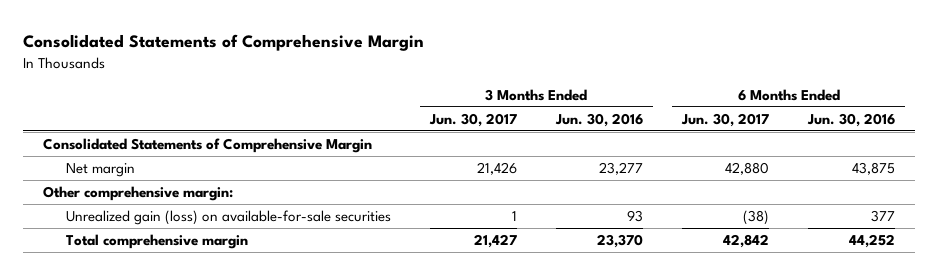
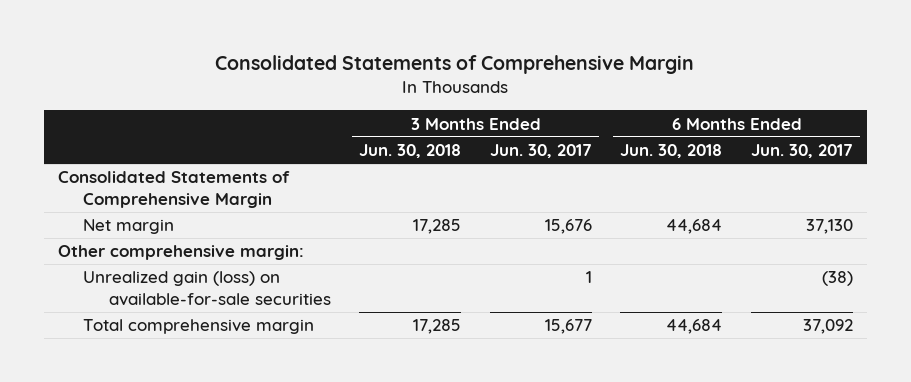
[555,112,644,127] Jun. 30, 2016 -> none
[807,112,896,127] Jun. 30, 2016 -> none
none -> [359,144,462,159] Jun. 30, 2018
none -> [620,144,723,159] Jun. 30, 2018
[476,162,517,176] 21,426 -> [544,219,592,235] 15,676
[725,162,770,176] 42,880 -> [805,219,853,235] 37,130
[473,234,517,249] 21,427 -> [544,319,592,335] 15,677
[723,234,770,249] 42,842 -> [802,319,853,335] 37,092

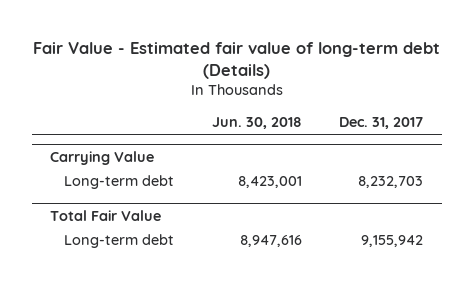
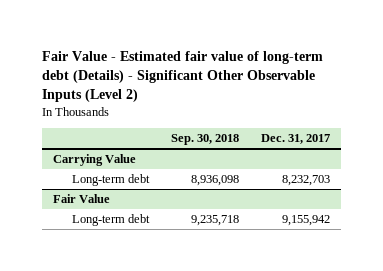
[32,41,440,79] Fair Value - Estimated fair value of long-term debt (Details) -> [41,50,323,103] Fair Value - Estimated fair value of long-term debt (Details) - Significant Other Observable Inputs (Level 2)
[211,116,302,129] Jun. 30, 2018 -> none
none -> [171,134,240,146] Sep. 30, 2018
[50,209,162,221] Total Fair Value -> [52,193,110,203] Fair Value

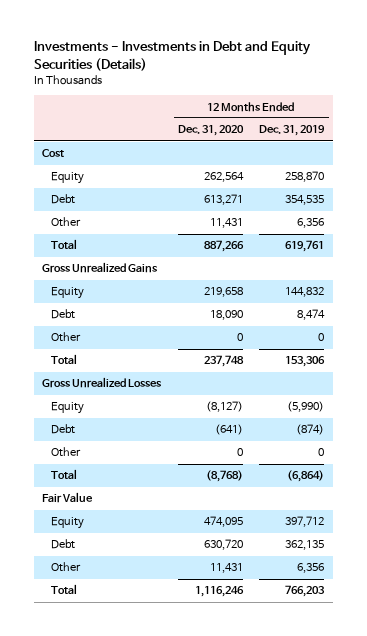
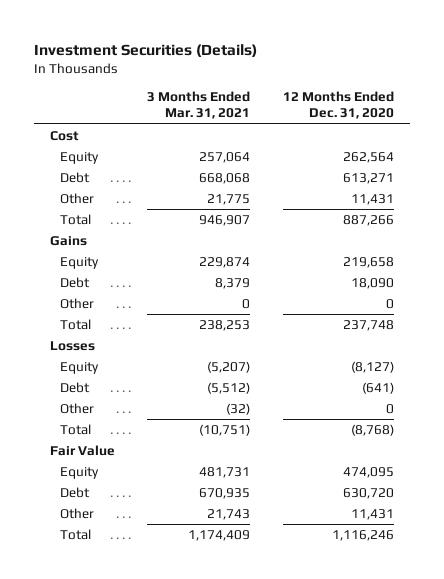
[33,41,311,71] Investments - Investments in Debt and Equity Securities (Details) -> [34,44,258,58] Investment Securities (Details)
[259,125,326,137] Dec. 31, 2019 -> none
none -> [147,91,251,120] 3 Months Ended Mar. 31, 2021
[42,262,159,274] Gross Unrealized Gains -> [50,236,88,247] Gains
[42,377,163,389] Gross Unrealized Losses -> [50,341,96,352] Losses

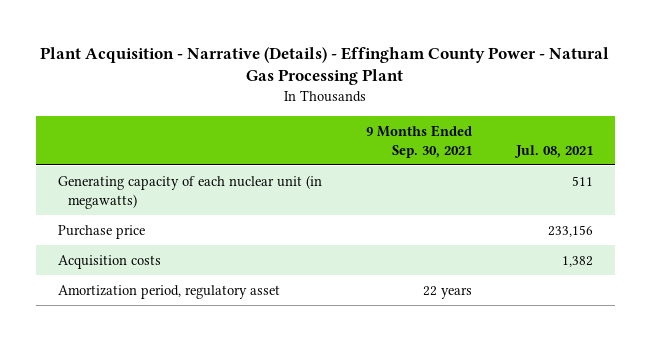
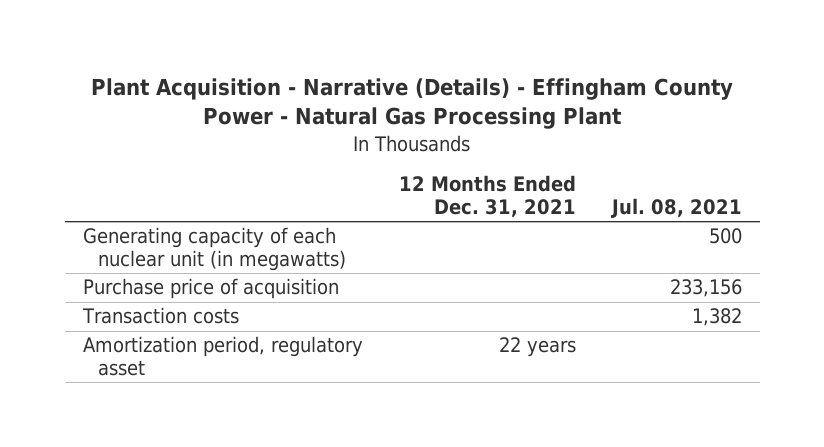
[365,124,472,158] 9 Months Ended Sep. 30, 2021 -> none
none -> [398,175,576,217] 12 Months Ended Dec. 31, 2021
[571,175,593,186] 511 -> [708,228,742,245] 500
[57,224,145,239] Purchase price -> [82,278,339,300] Purchase price of acquisition
[57,254,161,269] Acquisition costs -> [81,307,239,325] Transaction costs

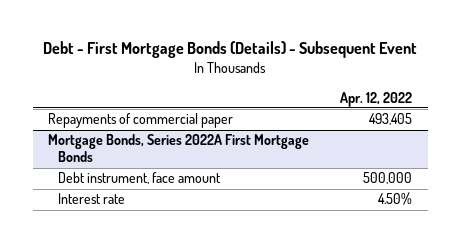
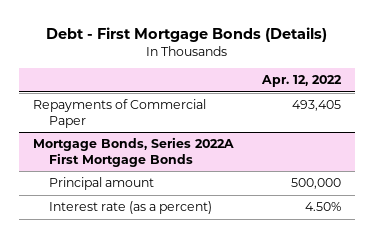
[43,41,418,59] Debt - First Mortgage Bonds (Details) - Subsequent Event -> [46,26,328,42] Debt - First Mortgage Bonds (Details)
[48,113,234,129] Repayments of commercial paper -> [33,99,207,128] Repayments of Commercial Paper
[58,172,222,185] Debt instrument, face amount -> [49,177,155,191] Principal amount
[58,193,126,205] Interest rate -> [49,201,213,215] Interest rate (as a percent)

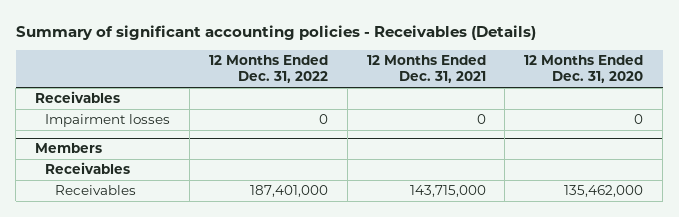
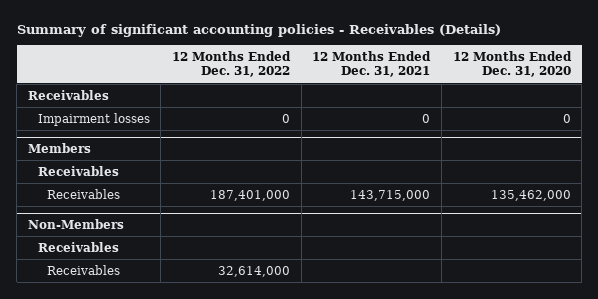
none -> [27,218,124,229] Non-Members
none -> [37,241,119,252] Receivables
none -> [47,264,121,275] Receivables

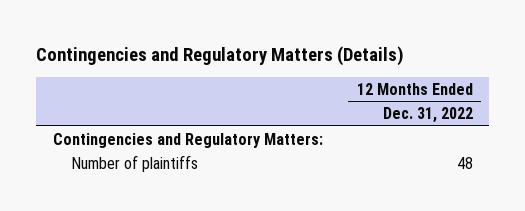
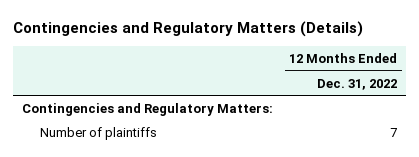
[456,156,473,169] 48 -> [390,127,398,137] 7

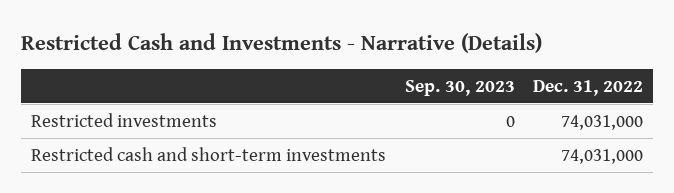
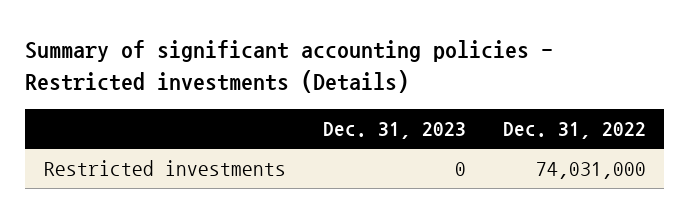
[21,33,543,54] Restricted Cash and Investments - Narrative (Details) -> [25,40,554,93] Summary of significant accounting policies - Restricted investments (Details)
[404,79,515,96] Sep. 30, 2023 -> none
none -> [322,122,466,140] Dec. 31, 2023
[30,146,386,161] Restricted cash and short-term investments -> none

